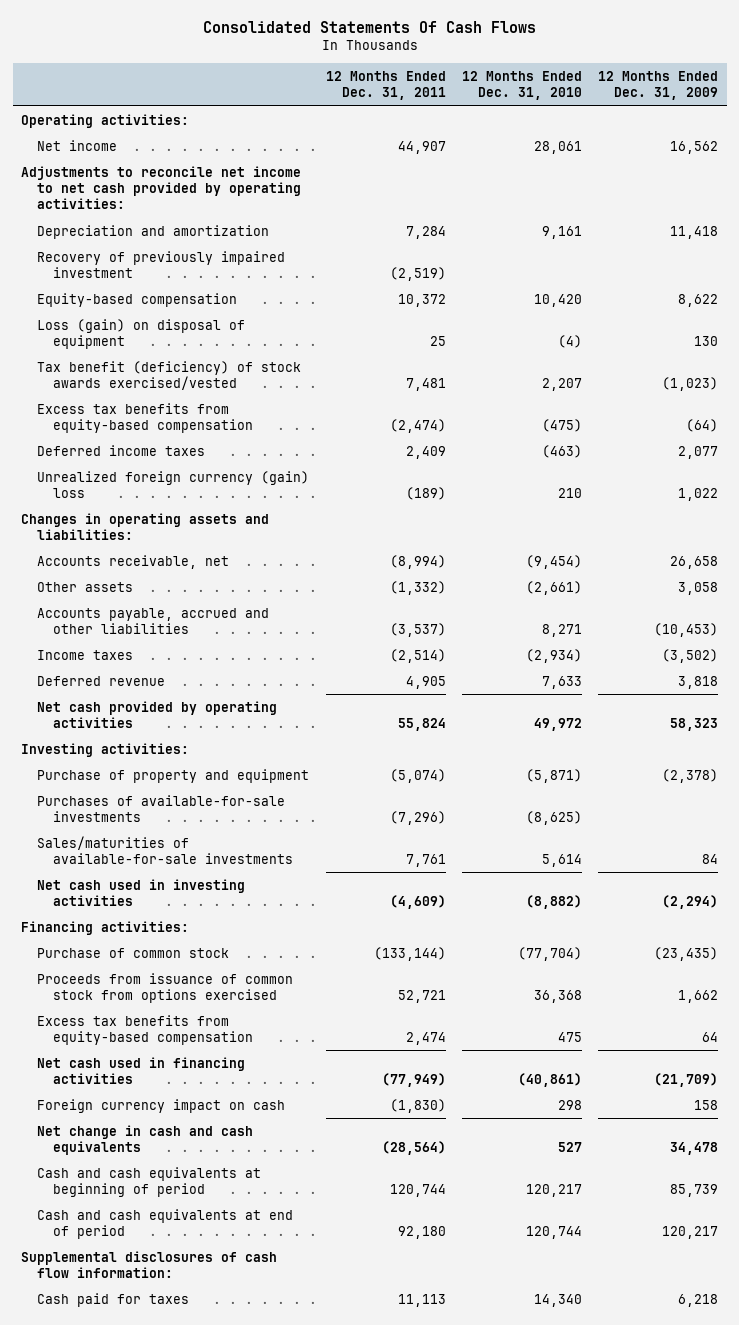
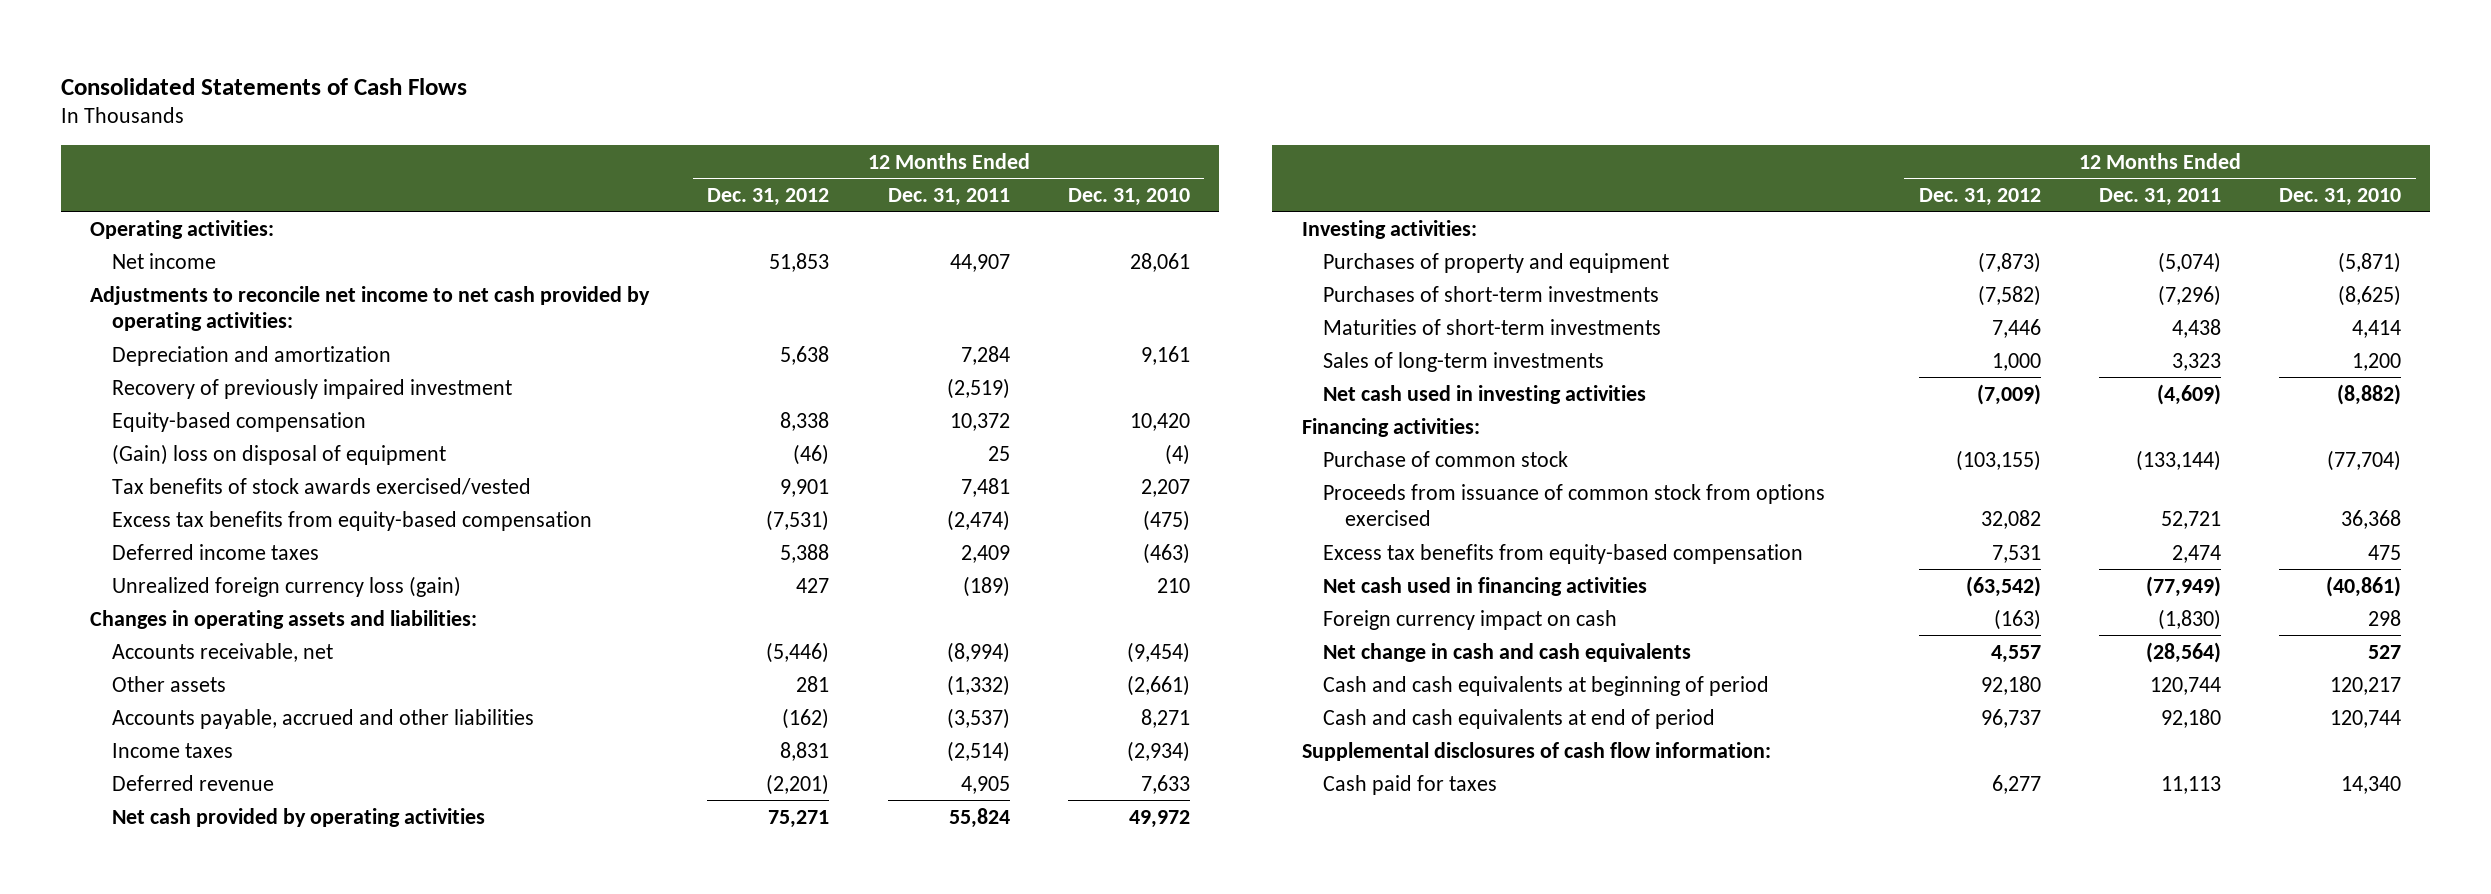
[202,20,536,33] Consolidated Statements Of Cash Flows -> [61,77,468,95] Consolidated Statements of Cash Flows
[598,70,719,101] 12 Months Ended Dec. 31, 2009 -> none
none -> [707,187,830,206] Dec. 31, 2012
[37,318,246,350] Loss (gain) on disposal of equipment -> [111,443,446,465] (Gain) loss on disposal of equipment
[37,360,302,391] Tax benefit (deficiency) of stock awards exercised/vested -> [111,477,531,495] Tax benefits of stock awards exercised/vested
[37,470,310,499] Unrealized foreign currency (gain) loss -> [111,575,461,597] Unrealized foreign currency loss (gain)
[37,835,294,865] Sales/maturities of available-for-sale investments -> none
[37,768,310,783] Purchase of property and equipment -> [1323,252,1670,273] Purchases of property and equipment
[37,794,286,823] Purchases of available-for-sale investments -> [1323,285,1660,302] Purchases of short-term investments
none -> [1323,318,1662,335] Maturities of short-term investments
none -> [1323,351,1605,372] Sales of long-term investments

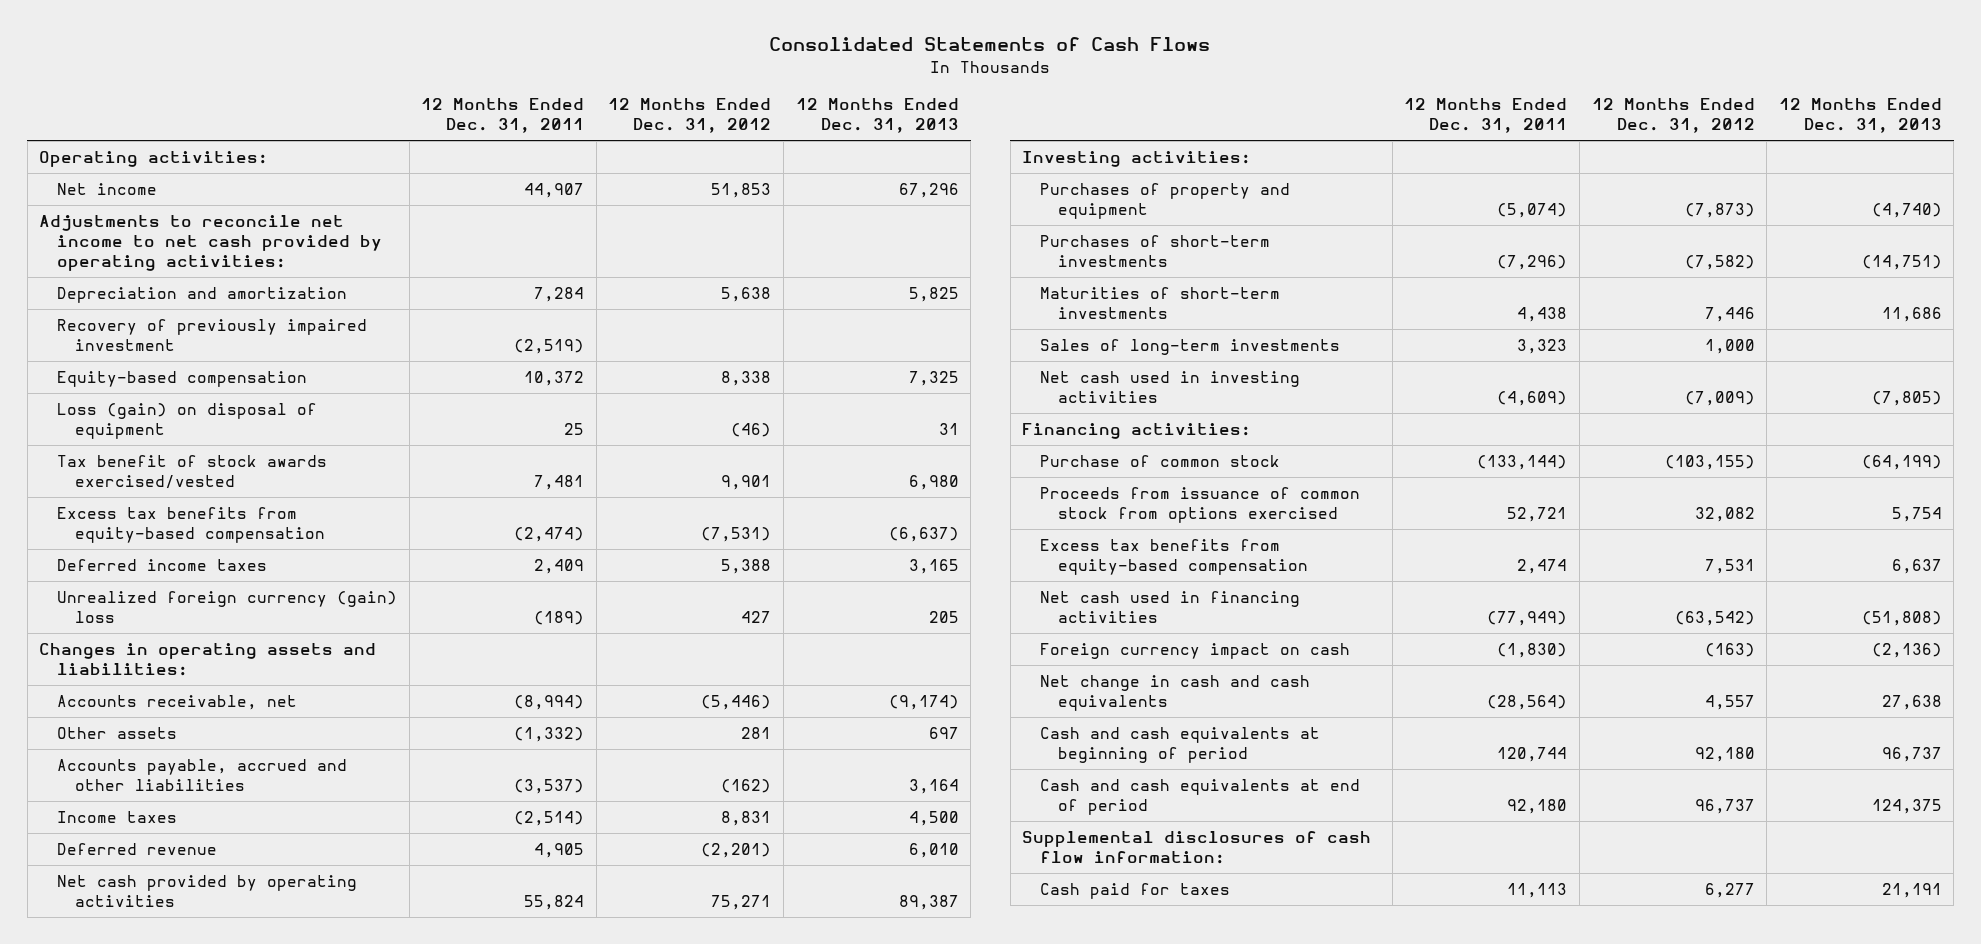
[1067,187,1190,206] Dec. 31, 2010 -> none
none -> [795,98,959,134] 12 Months Ended Dec. 31, 2013
[111,443,446,465] (Gain) loss on disposal of equipment -> [56,402,317,439] Loss (gain) on disposal of equipment
[111,477,531,495] Tax benefits of stock awards exercised/vested -> [56,454,327,489] Tax benefit of stock awards exercised/vested
[111,575,461,597] Unrealized foreign currency loss (gain) -> [56,590,397,623] Unrealized foreign currency (gain) loss

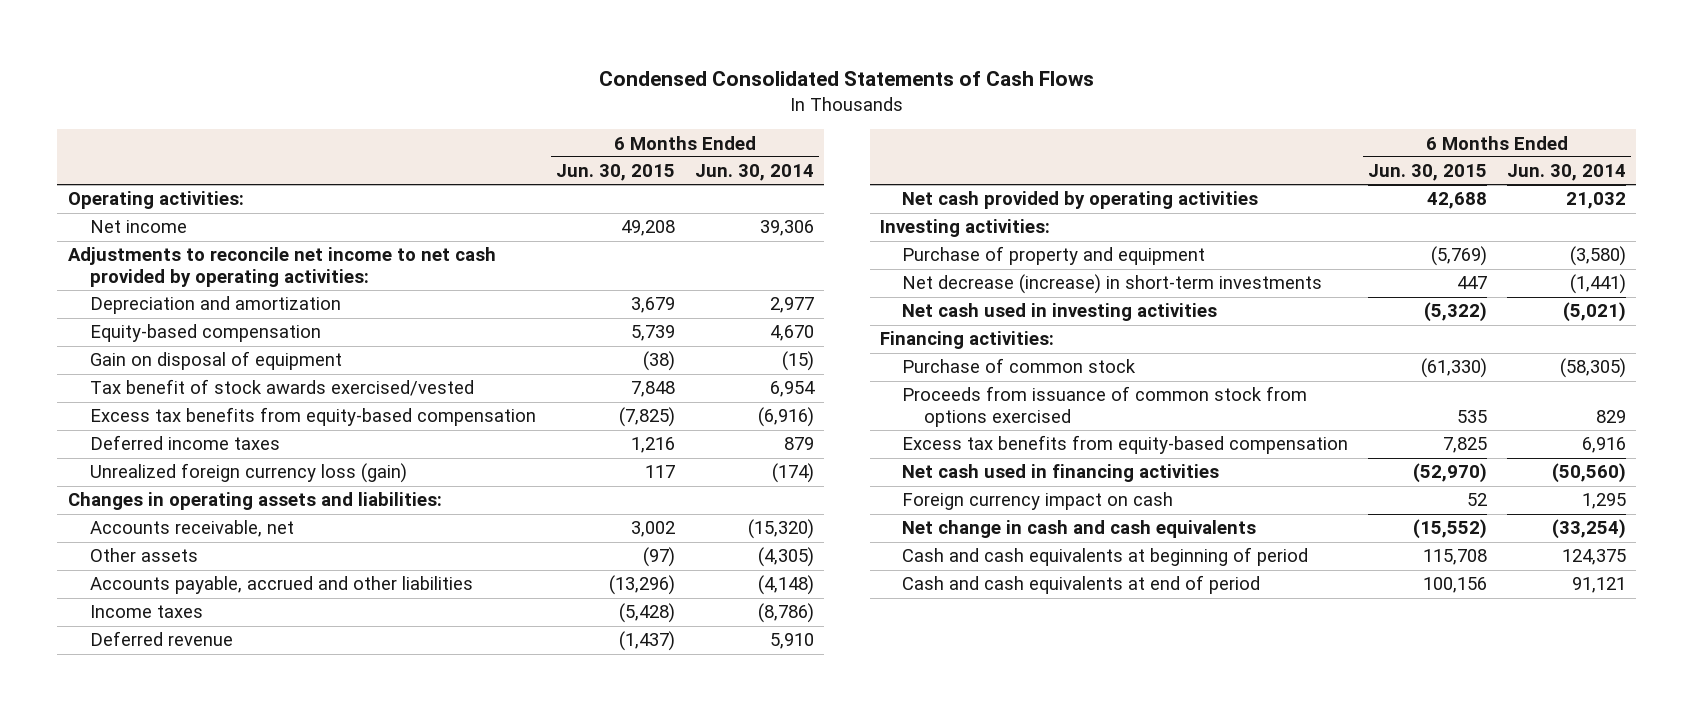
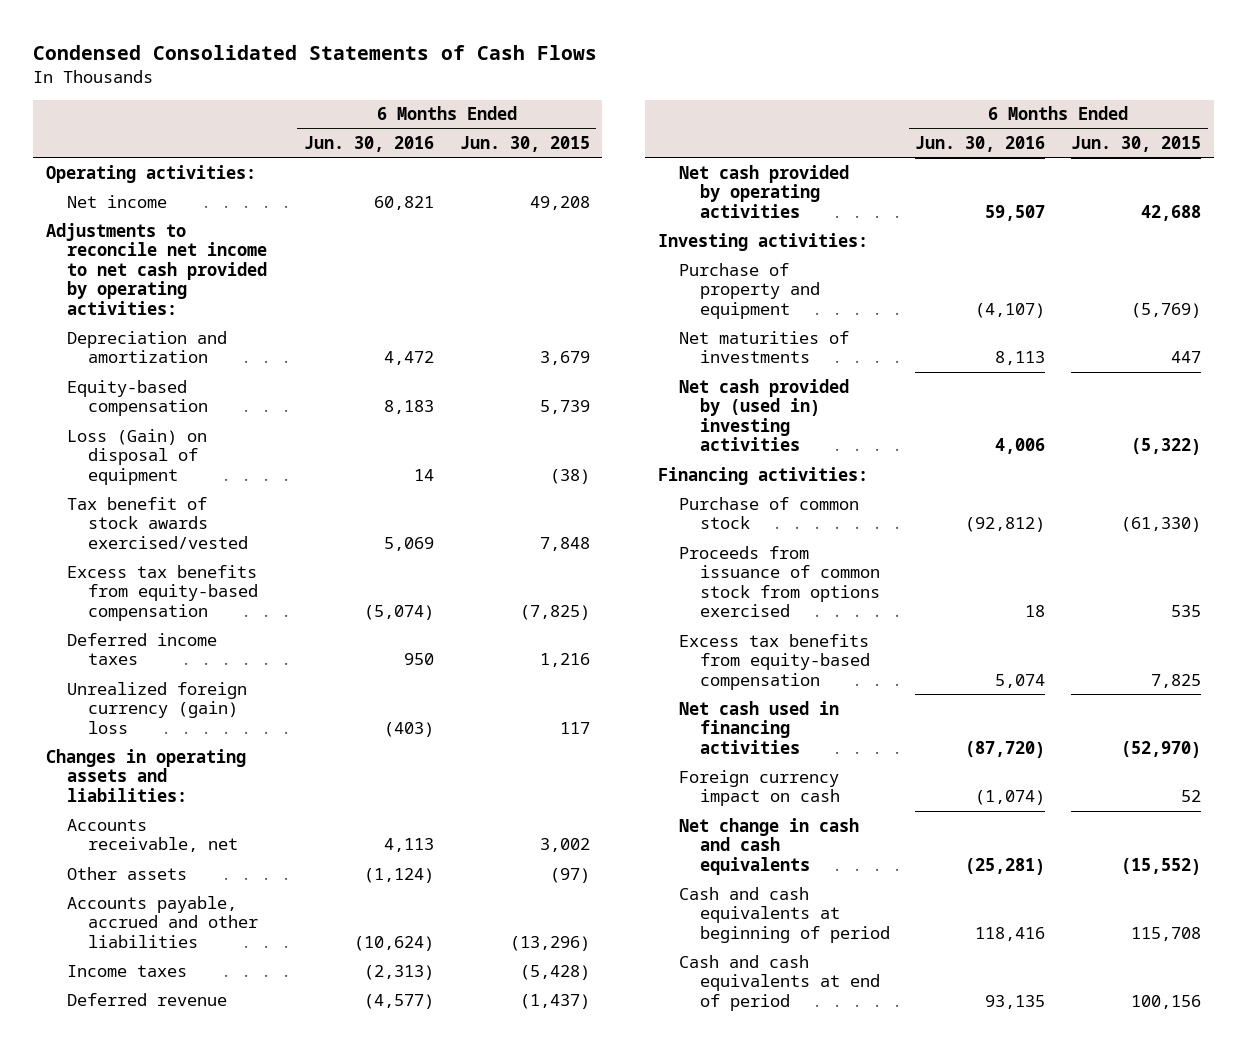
[694,164,814,182] Jun. 30, 2014 -> none
none -> [303,136,434,153] Jun. 30, 2016
[89,351,342,371] Gain on disposal of equipment -> [67,428,208,485] Loss (Gain) on disposal of equipment
[89,463,407,484] Unrealized foreign currency loss (gain) -> [67,681,248,734] Unrealized foreign currency (gain) loss
[902,274,1323,295] Net decrease (increase) in short-term investments -> [678,330,849,364] Net maturities of investments
[902,303,1218,322] Net cash used in investing activities -> [678,378,849,452] Net cash provided by (used in) investing activities

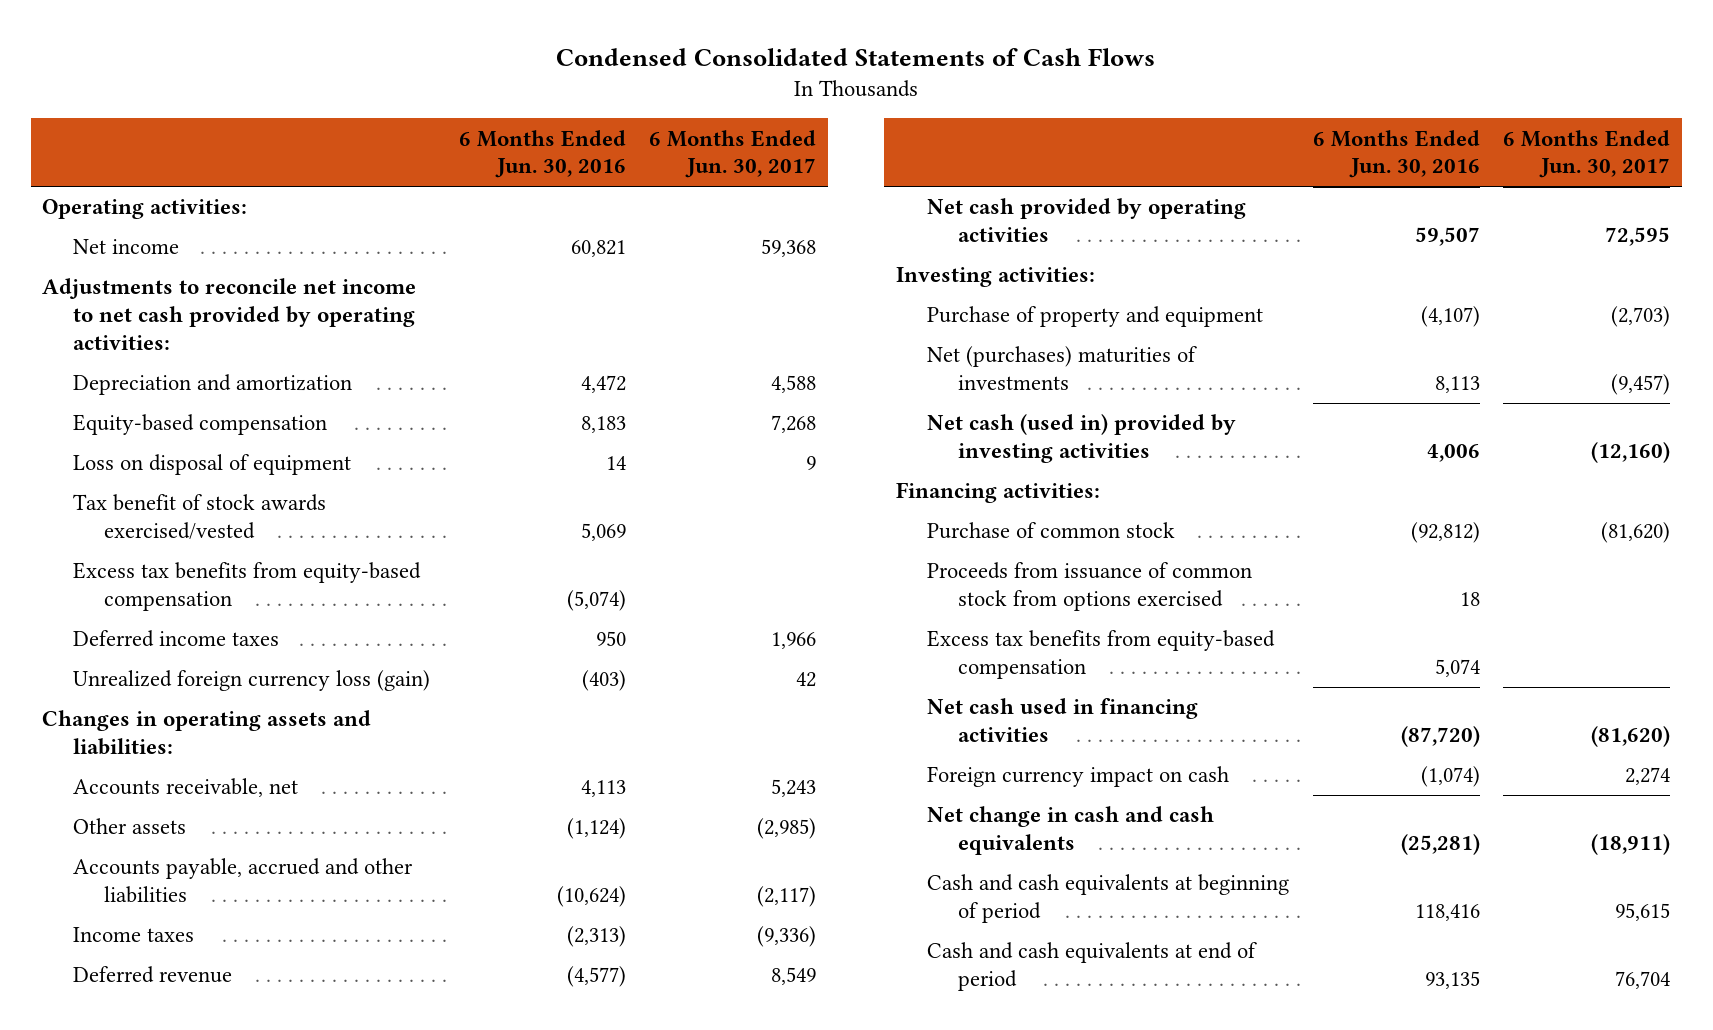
[459,136,590,153] Jun. 30, 2015 -> none
none -> [649,129,817,179] 6 Months Ended Jun. 30, 2017
[67,428,208,485] Loss (Gain) on disposal of equipment -> [73,454,352,476] Loss on disposal of equipment
[67,681,248,734] Unrealized foreign currency (gain) loss -> [73,670,431,692] Unrealized foreign currency loss (gain)
[678,330,849,364] Net maturities of investments -> [927,346,1198,391] Net (purchases) maturities of investments
[678,378,849,452] Net cash provided by (used in) investing activities -> [927,414,1237,464] Net cash (used in) provided by investing activities

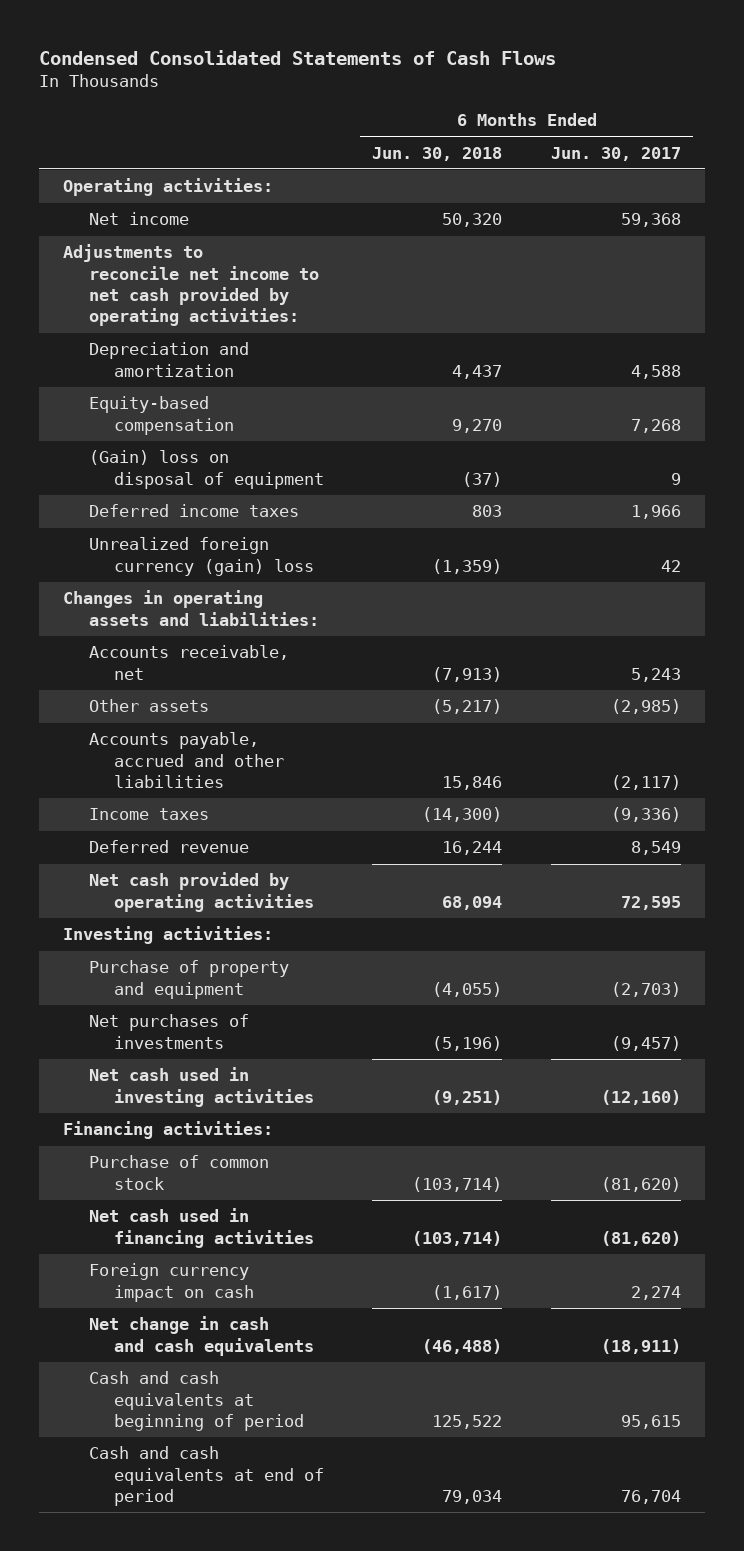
[458,129,626,179] 6 Months Ended Jun. 30, 2016 -> none
none -> [372,146,503,161] Jun. 30, 2018
[73,494,327,540] Tax benefit of stock awards exercised/vested -> none
[73,562,422,612] Excess tax benefits from equity-based compensation -> none
[73,454,352,476] Loss on disposal of equipment -> [88,450,325,489] (Gain) loss on disposal of equipment
[73,670,431,692] Unrealized foreign currency loss (gain) -> [88,537,315,576] Unrealized foreign currency (gain) loss
[927,346,1198,391] Net (purchases) maturities of investments -> [88,1014,249,1049] Net purchases of investments
[927,414,1237,464] Net cash (used in) provided by investing activities -> [88,1067,315,1107] Net cash used in investing activities
[927,562,1253,612] Proceeds from issuance of common stock from options exercised -> none
[927,630,1276,680] Excess tax benefits from equity-based compensation -> none

